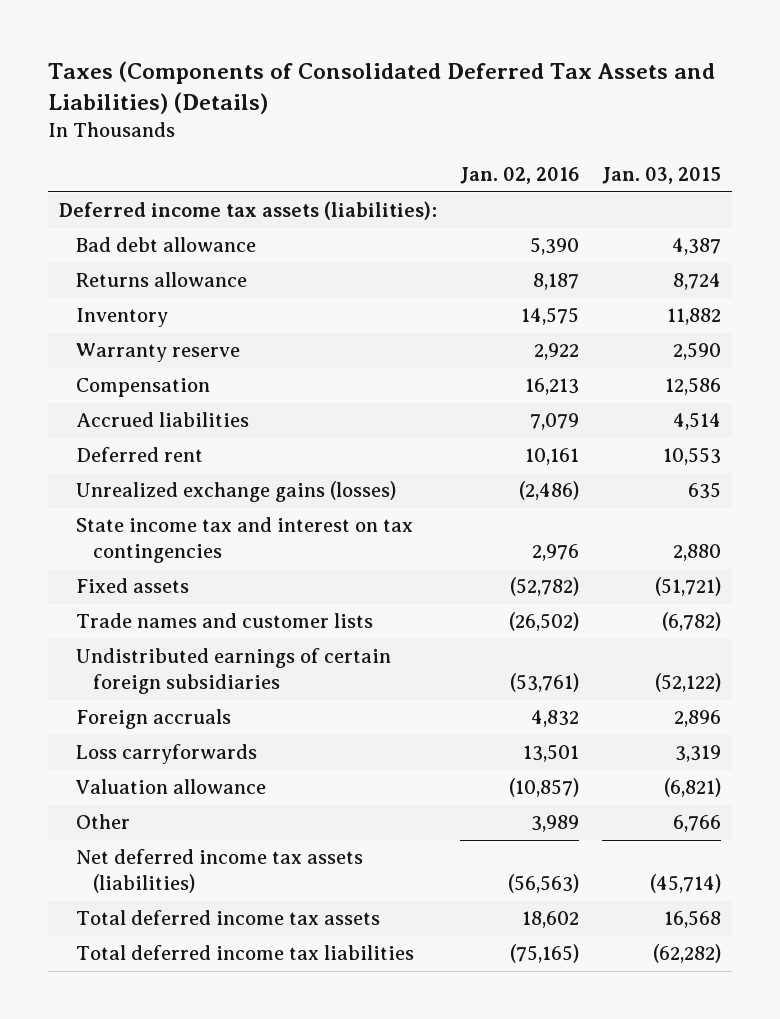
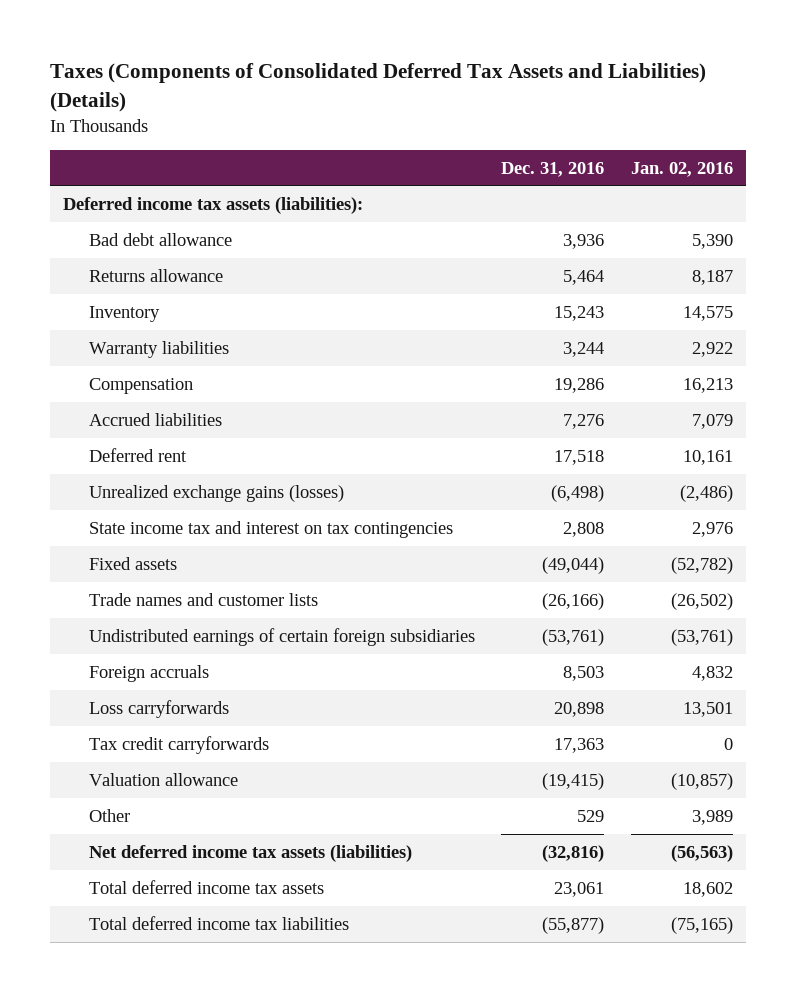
[601,167,721,185] Jan. 03, 2015 -> none
none -> [501,161,605,177] Dec. 31, 2016
[76,343,241,363] Warranty reserve -> [88,340,229,358] Warranty liabilities
none -> [88,735,269,754] Tax credit carryforwards

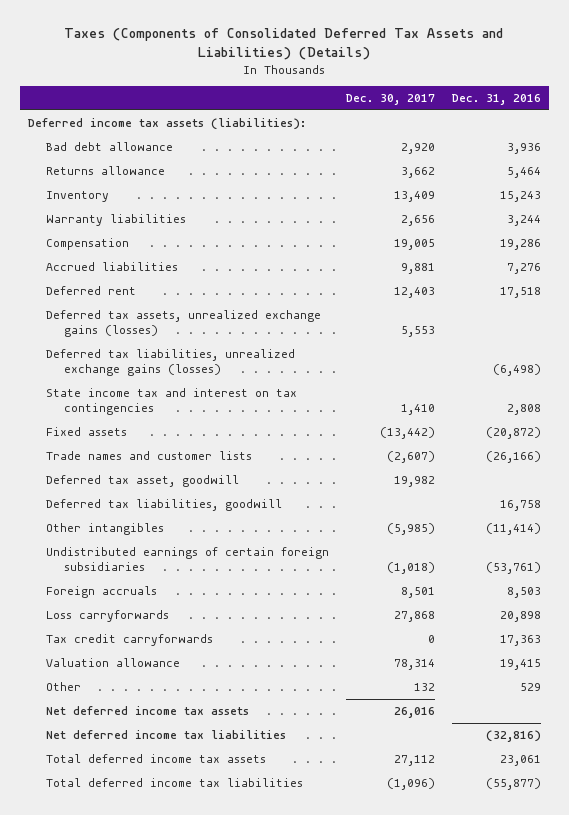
[630,161,733,177] Jan. 02, 2016 -> none
none -> [345,94,435,106] Dec. 30, 2017
none -> [45,310,321,338] Deferred tax assets, unrealized exchange gains (losses)
[88,484,344,502] Unrealized exchange gains (losses) -> [45,349,295,377] Deferred tax liabilities, unrealized exchange gains (losses)
[542,556,605,574] (49,044) -> [485,427,541,440] (20,872)
none -> [45,475,239,488] Deferred tax asset, goodwill
none -> [45,499,282,512] Deferred tax liabilities, goodwill
none -> [45,523,164,536] Other intangibles
[542,772,605,790] (19,415) -> [499,659,541,671] 19,415
none -> [45,706,249,716] Net deferred income tax assets
[88,844,412,862] Net deferred income tax assets (liabilities) -> [45,730,286,740] Net deferred income tax liabilities

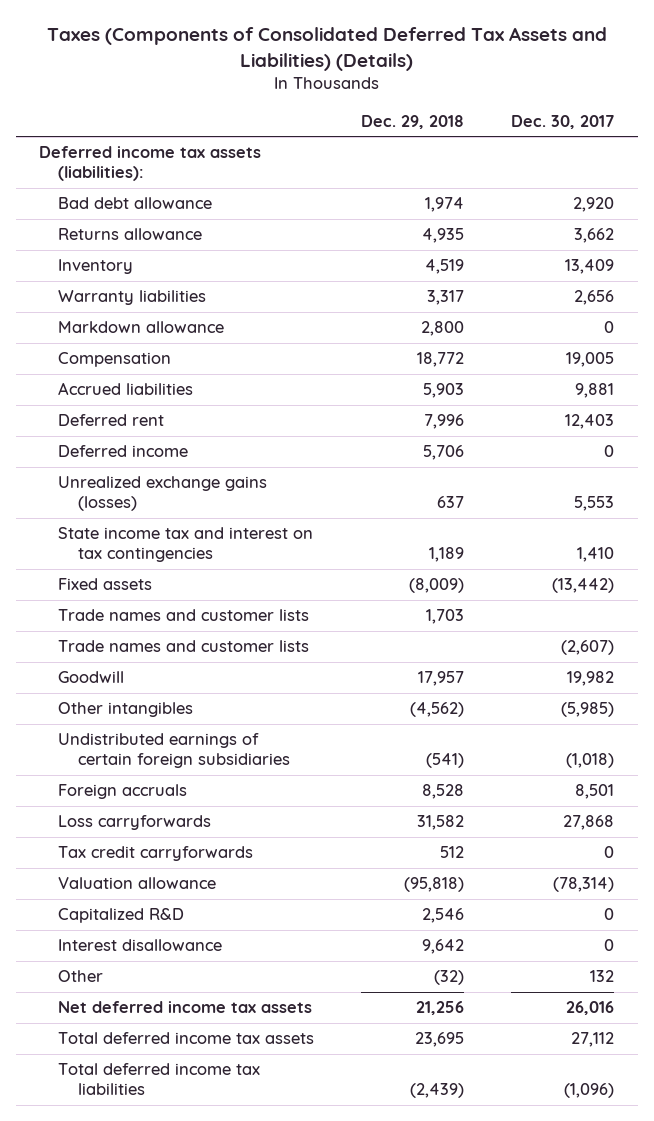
[451,94,541,106] Dec. 31, 2016 -> none
none -> [361,114,465,129] Dec. 29, 2018
none -> [58,321,225,334] Markdown allowance
[45,349,295,377] Deferred tax liabilities, unrealized exchange gains (losses) -> none
none -> [58,445,189,458] Deferred income
[45,310,321,338] Deferred tax assets, unrealized exchange gains (losses) -> [58,476,268,512] Unrealized exchange gains (losses)
none -> [58,609,310,622] Trade names and customer lists
[45,499,282,512] Deferred tax liabilities, goodwill -> none
[45,475,239,488] Deferred tax asset, goodwill -> [58,671,125,684] Goodwill
[393,659,435,671] 78,314 -> [553,877,615,893] (78,314)
none -> [58,908,185,924] Capitalized R&D
none -> [58,939,223,952] Interest disallowance
[45,730,286,740] Net deferred income tax liabilities -> none

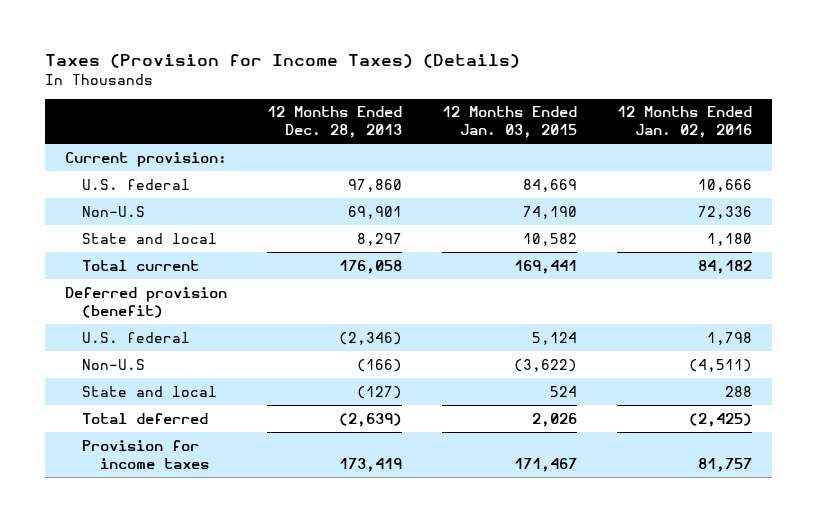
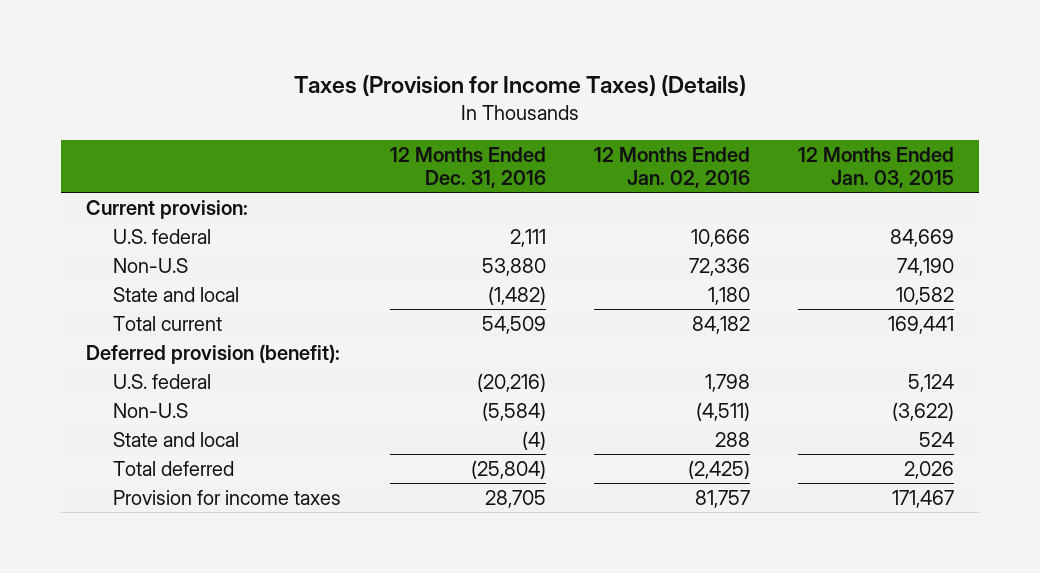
[266,106,402,139] 12 Months Ended Dec. 28, 2013 -> none
none -> [389,146,546,189] 12 Months Ended Dec. 31, 2016
[64,286,227,318] Deferred provision (benefit) -> [85,343,340,364] Deferred provision (benefit):

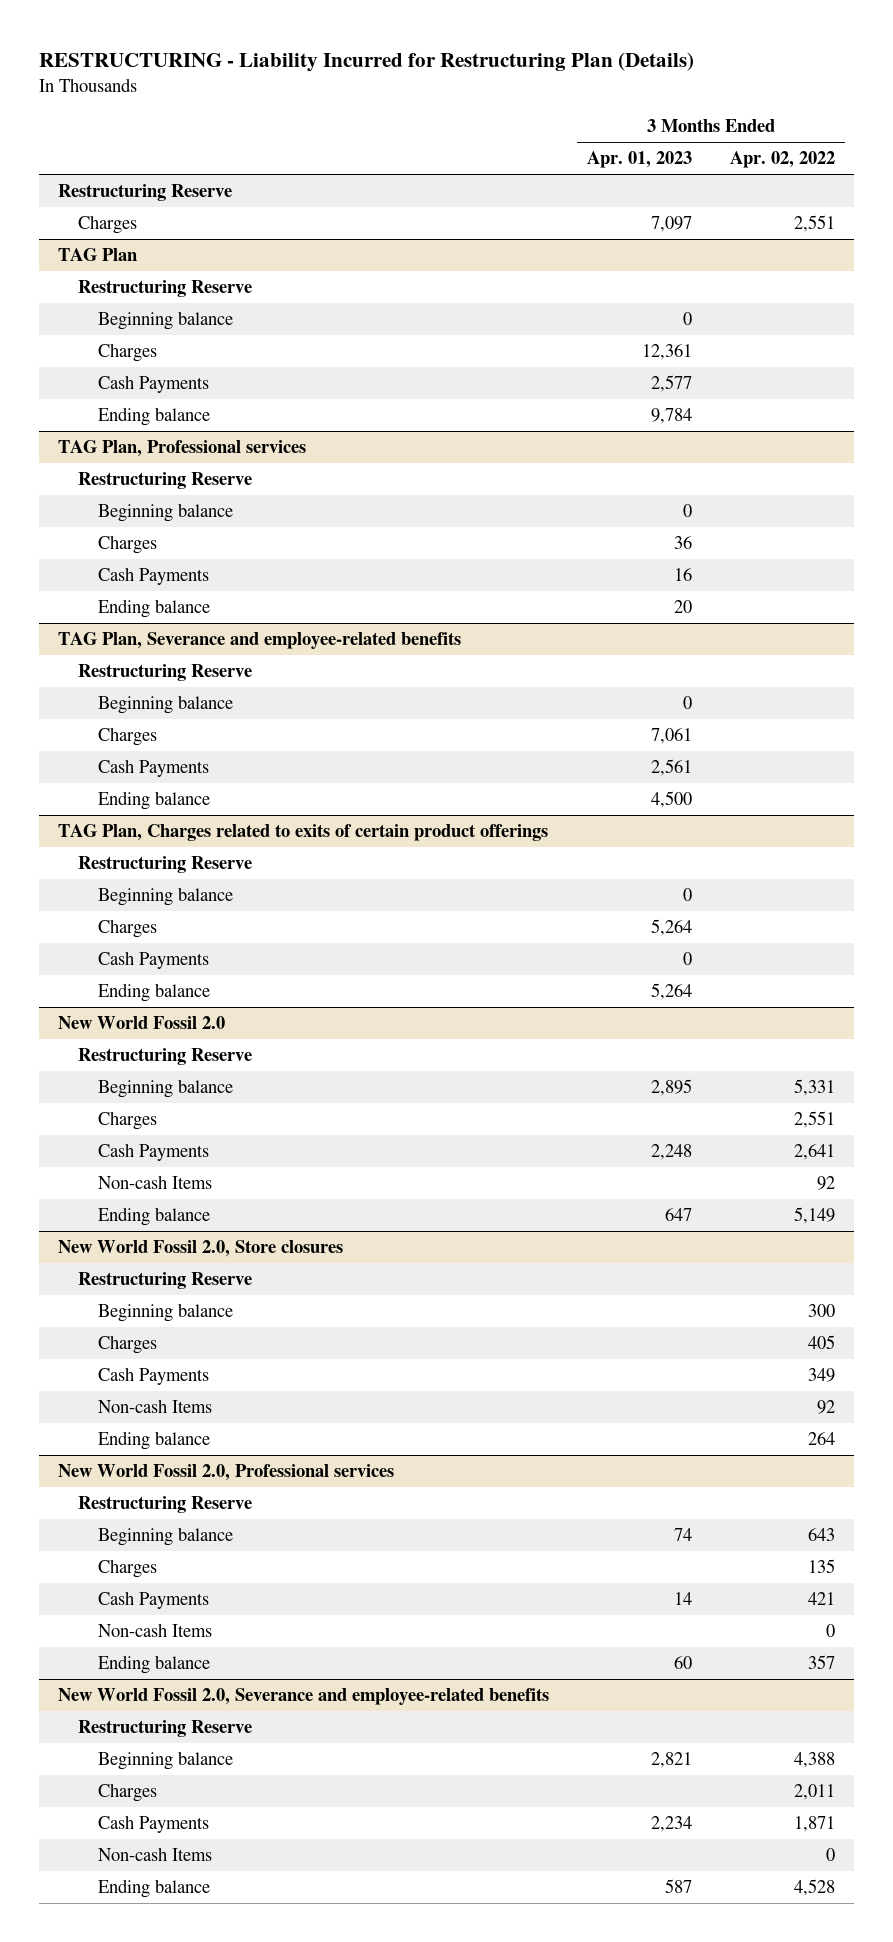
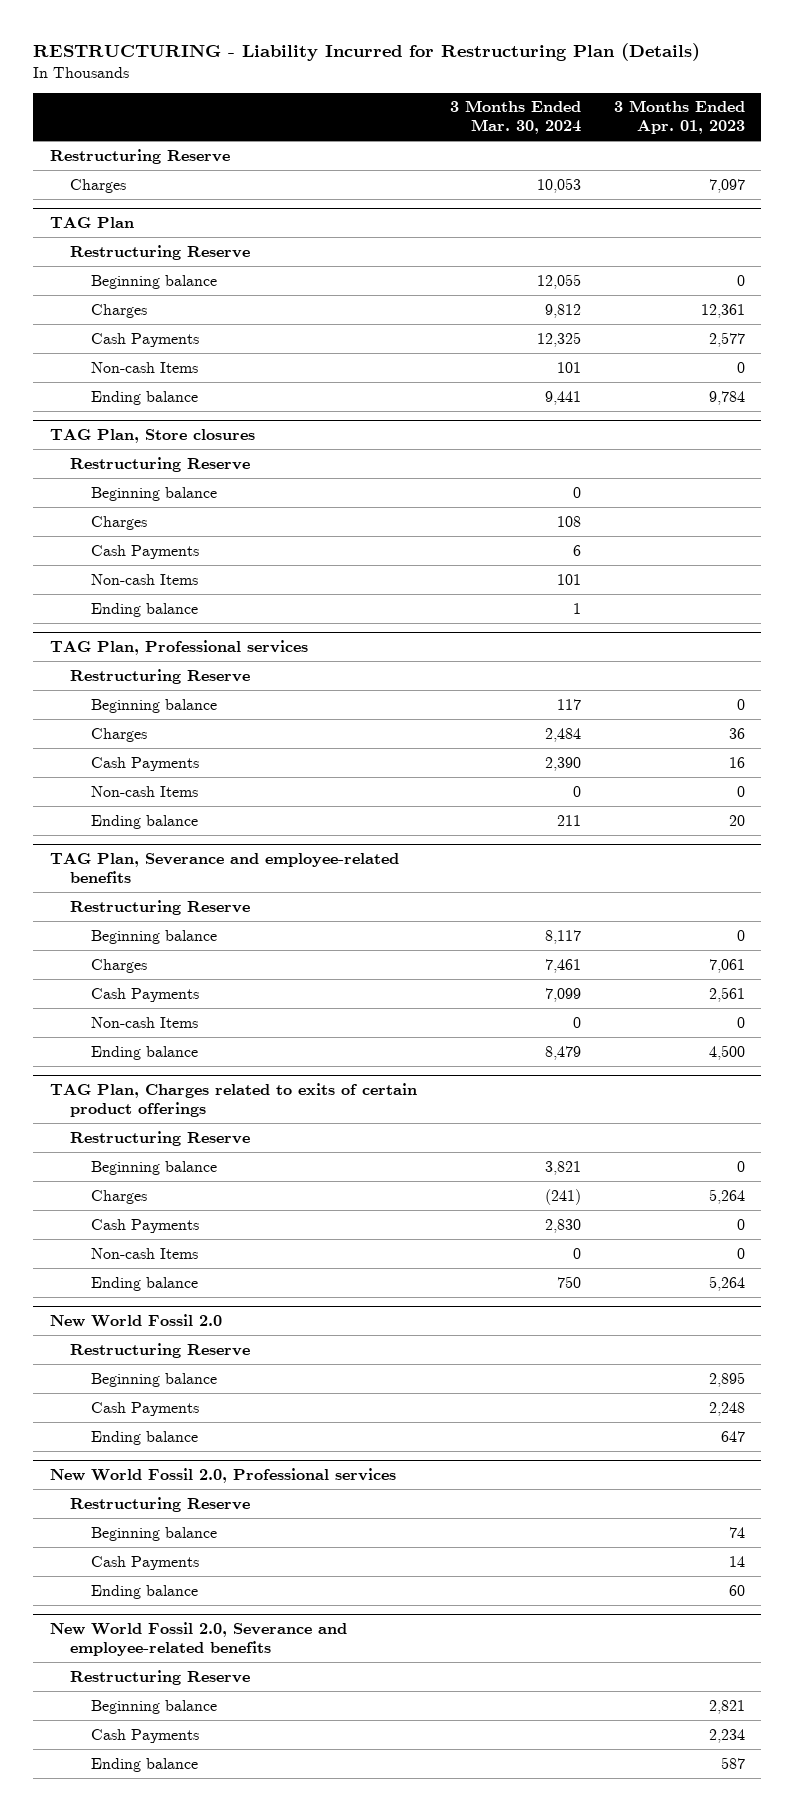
[730,151,836,169] Apr. 02, 2022 -> none
none -> [449,100,581,135] 3 Months Ended Mar. 30, 2024
none -> [91,361,199,373] Non-cash Items
none -> [49,429,255,444] TAG Plan, Store closures
none -> [70,456,251,472] Restructuring Reserve
none -> [91,486,218,501] Beginning balance
none -> [91,515,148,530] Charges
none -> [91,544,200,559] Cash Payments
none -> [91,573,199,585] Non-cash Items
none -> [91,602,199,617] Ending balance
none -> [91,785,199,797] Non-cash Items
none -> [91,1016,199,1028] Non-cash Items
none -> [91,1247,199,1259] Non-cash Items
[97,1111,157,1131] Charges -> none
[97,1175,212,1190] Non-cash Items -> none
[57,1240,343,1258] New World Fossil 2.0, Store closures -> none
[77,1272,252,1290] Restructuring Reserve -> none
[97,1303,233,1323] Beginning balance -> none
[97,1335,157,1355] Charges -> none
[97,1367,209,1386] Cash Payments -> none
[97,1399,212,1414] Non-cash Items -> none
[97,1431,210,1451] Ending balance -> none
[97,1559,157,1579] Charges -> none
[97,1623,212,1638] Non-cash Items -> none
[97,1783,157,1803] Charges -> none
[97,1847,212,1862] Non-cash Items -> none

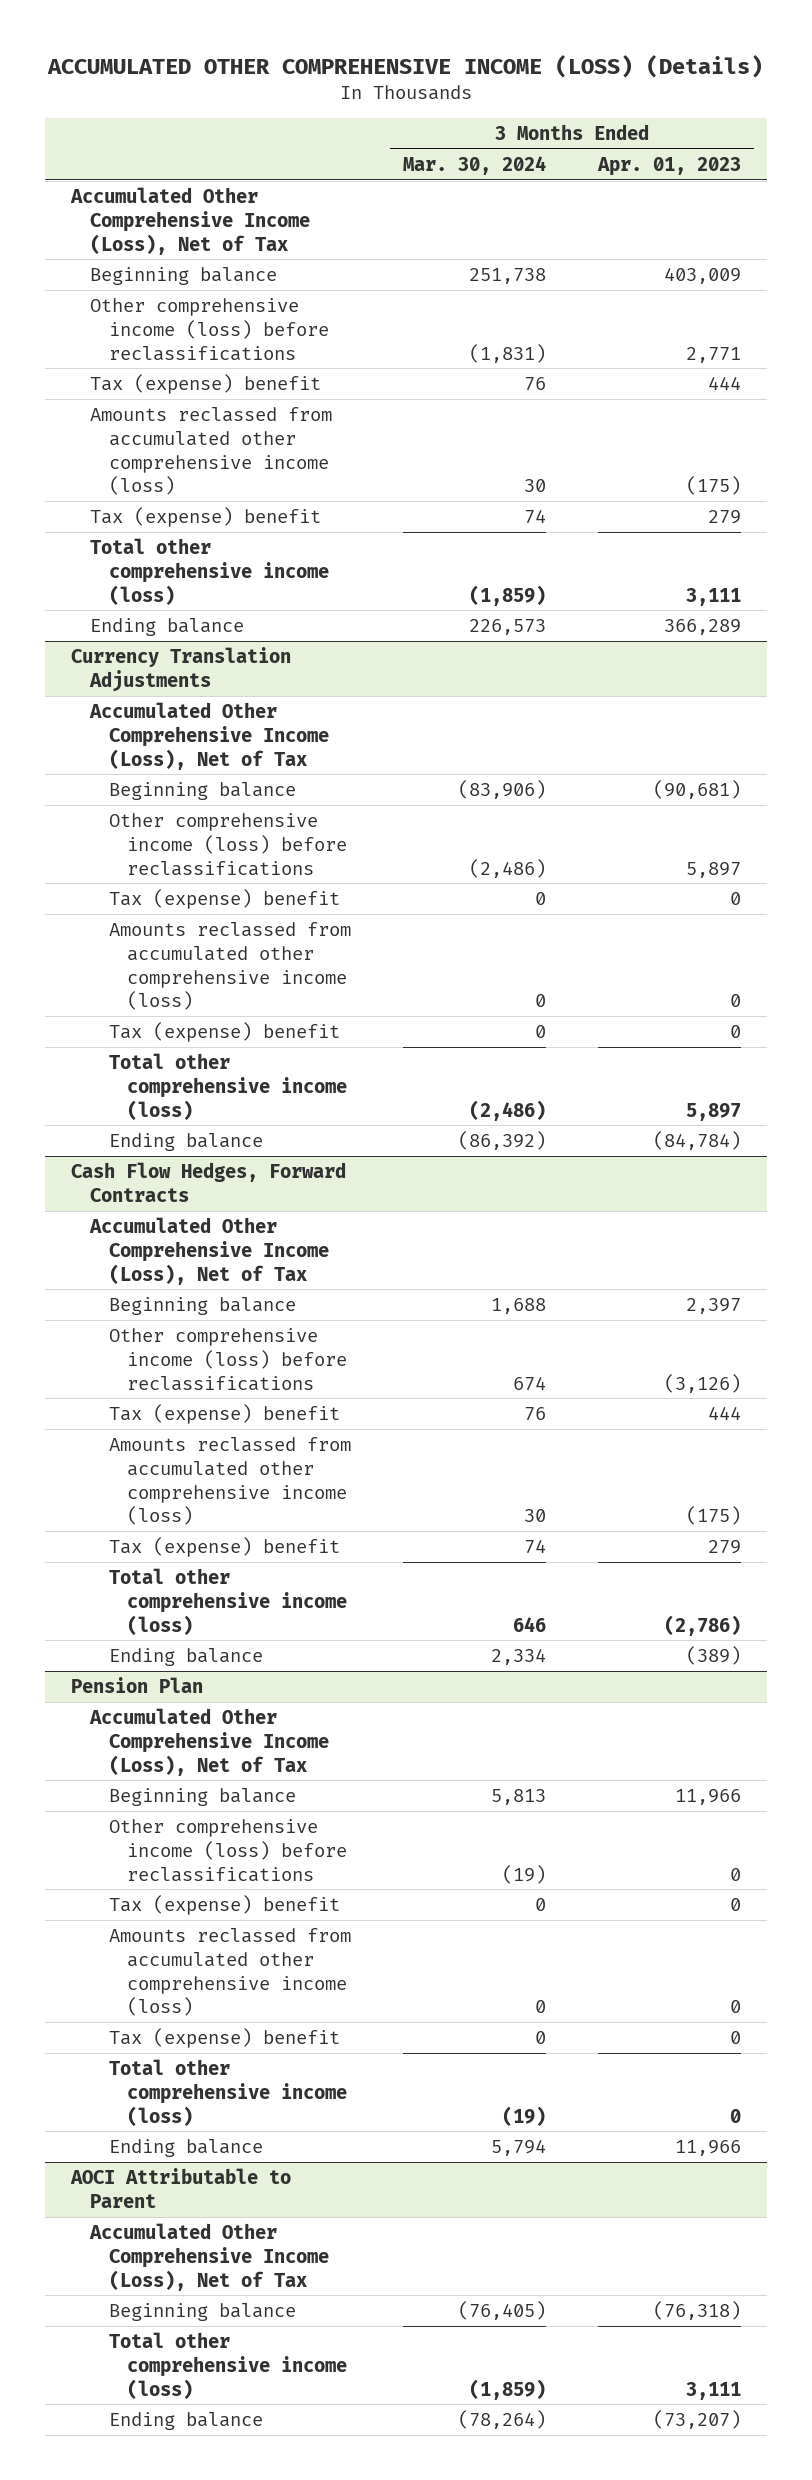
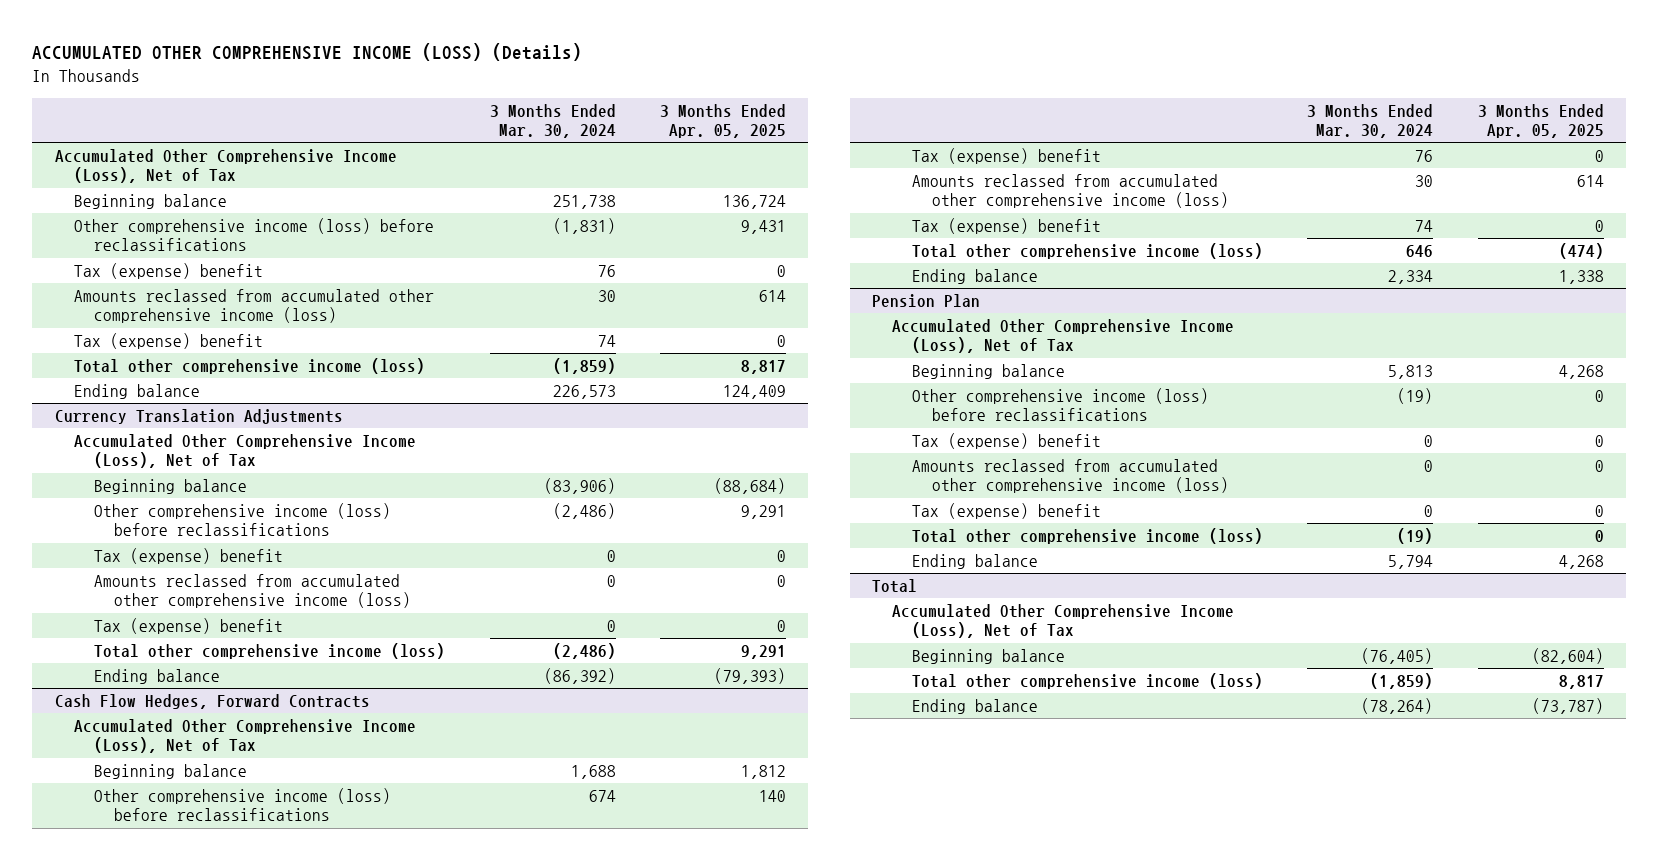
[597,156,742,176] Apr. 01, 2023 -> none
none -> [660,103,787,139] 3 Months Ended Apr. 05, 2025
[70,2167,292,2208] AOCI Attributable to Parent -> [872,579,918,594] Total

